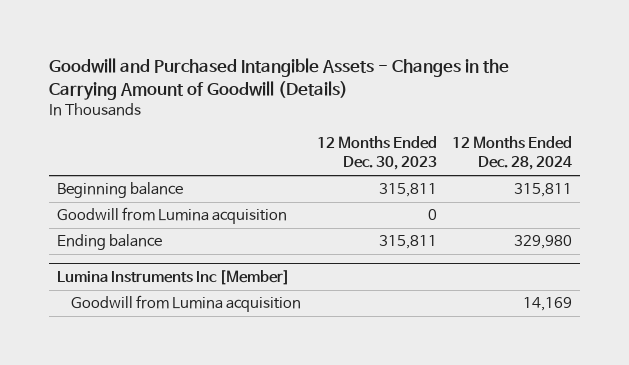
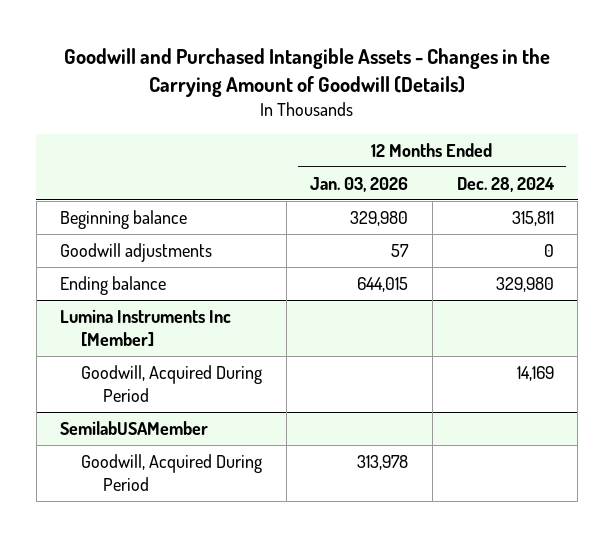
[316,136,437,171] 12 Months Ended Dec. 30, 2023 -> none
none -> [310,176,409,192] Jan. 03, 2026
[56,207,287,225] Goodwill from Lumina acquisition -> none
none -> [60,243,213,263] Goodwill adjustments
[71,295,302,313] Goodwill from Lumina acquisition -> [81,365,263,403] Goodwill, Acquired During Period
none -> [60,421,209,436] SemilabUSAMember
none -> [81,454,263,492] Goodwill, Acquired During Period

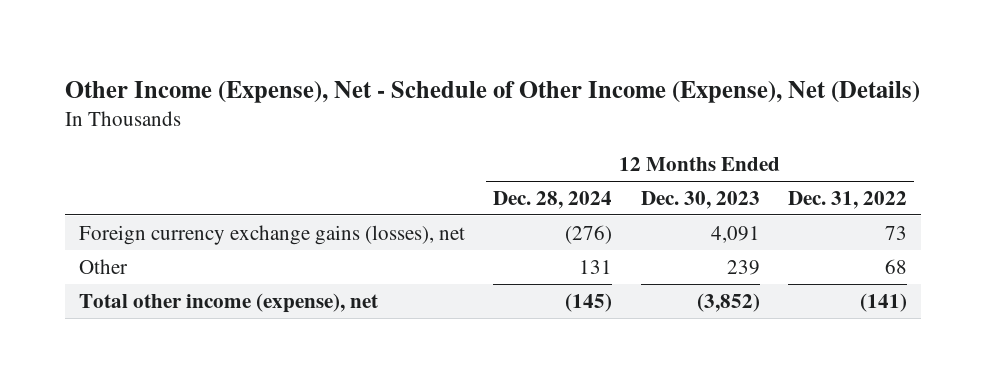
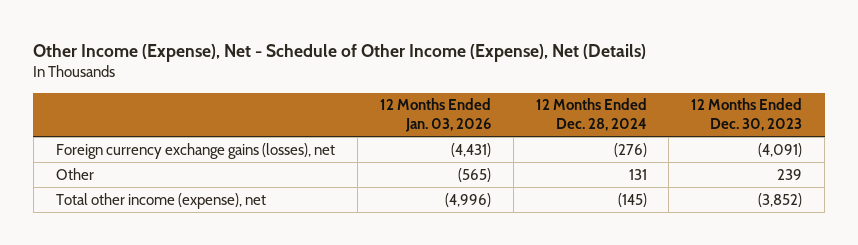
[787,191,907,210] Dec. 31, 2022 -> none
none -> [379,98,491,133] 12 Months Ended Jan. 03, 2026
[710,225,760,243] 4,091 -> [758,142,803,157] (4,091)

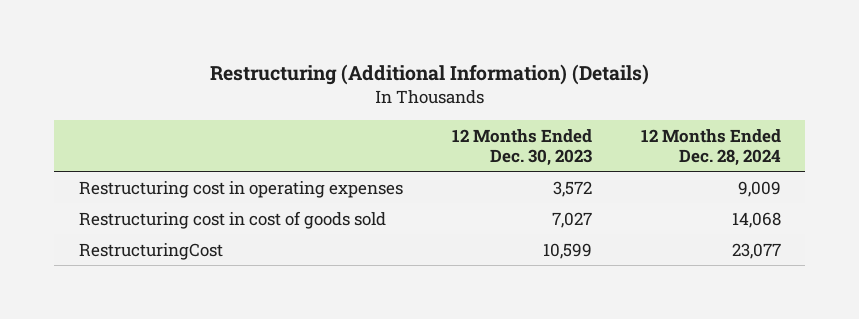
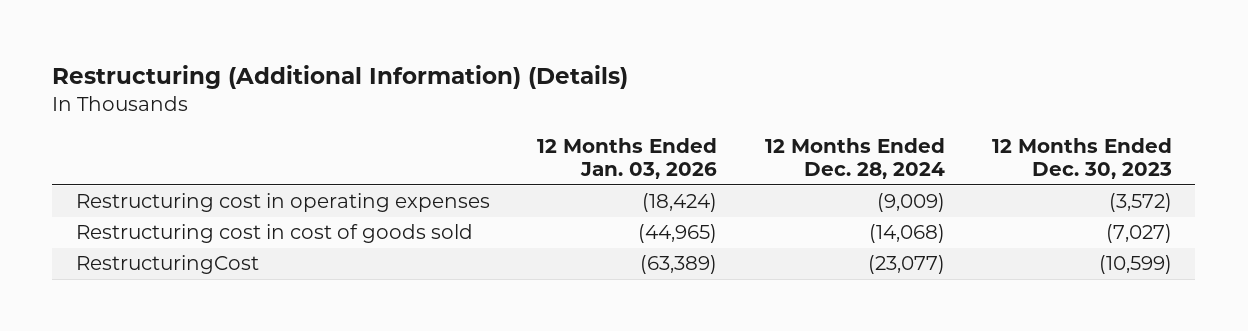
none -> [537,137,718,180] 12 Months Ended Jan. 03, 2026
[552,180,592,197] 3,572 -> [1108,193,1172,213] (3,572)
[737,180,781,197] 9,009 -> [876,193,945,213] (9,009)
[551,211,592,228] 7,027 -> [1105,224,1172,244] (7,027)
[731,211,781,228] 14,068 -> [868,224,945,244] (14,068)
[542,242,592,259] 10,599 -> [1098,255,1172,275] (10,599)
[731,242,781,259] 23,077 -> [867,255,945,275] (23,077)

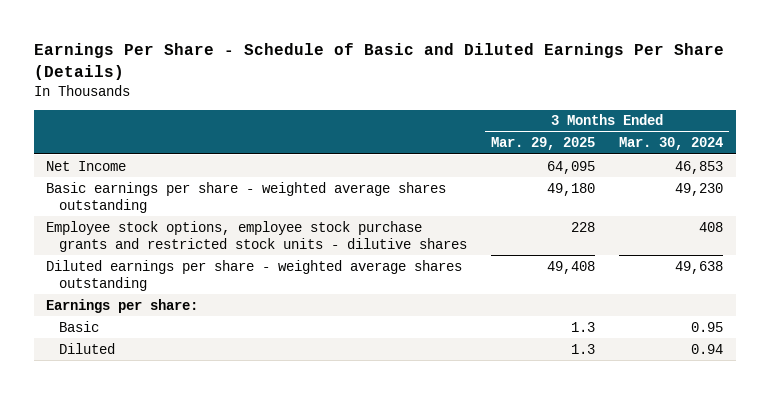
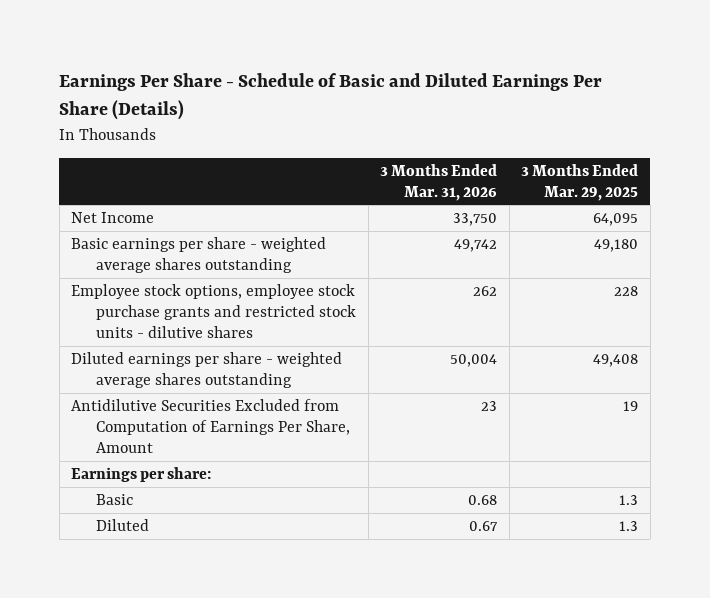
[619,137,724,151] Mar. 30, 2024 -> none
none -> [380,163,498,201] 3 Months Ended Mar. 31, 2026
none -> [71,399,351,453] Antidilutive Securities Excluded from Computation of Earnings Per Share, Amount

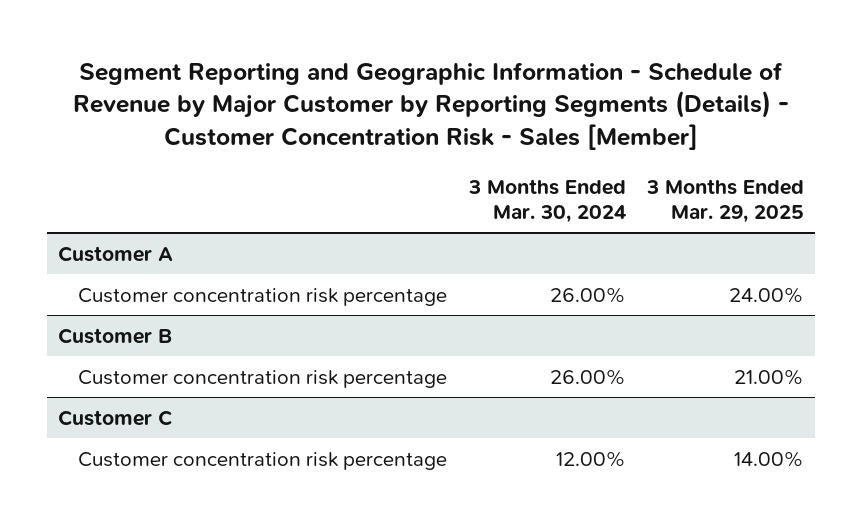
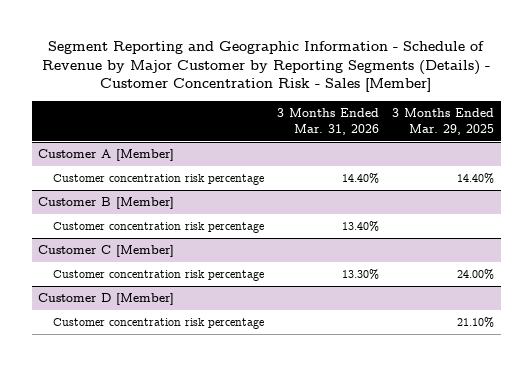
[467,179,626,224] 3 Months Ended Mar. 30, 2024 -> none
none -> [276,108,379,135] 3 Months Ended Mar. 31, 2026
[57,245,173,262] Customer A -> [38,149,175,162] Customer A [Member]
none -> [52,174,264,186] Customer concentration risk percentage
none -> [38,197,175,210] Customer B [Member]
none -> [52,222,264,234] Customer concentration risk percentage
none -> [38,245,175,258] Customer C [Member]
[57,409,173,426] Customer C -> none
[77,451,447,470] Customer concentration risk percentage -> none
[57,327,172,344] Customer B -> [38,293,175,306] Customer D [Member]
[734,368,805,385] 21.00% -> [457,317,495,329] 21.10%

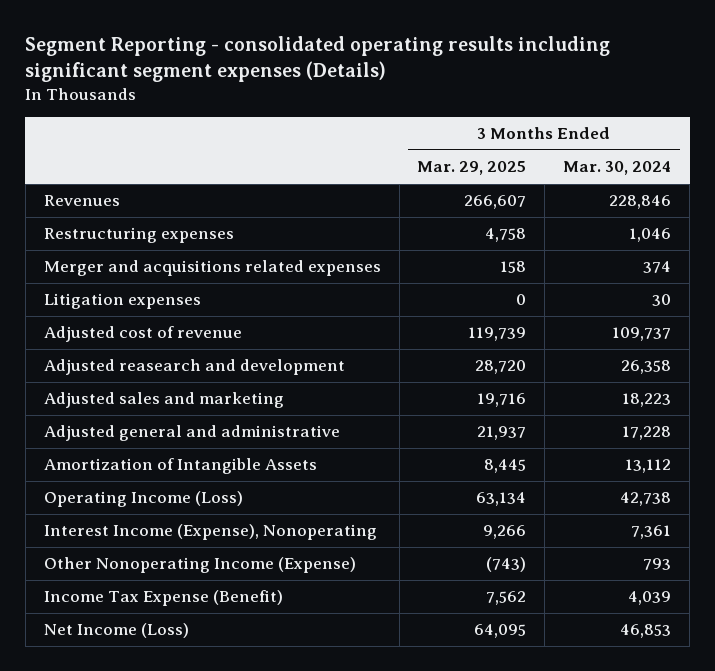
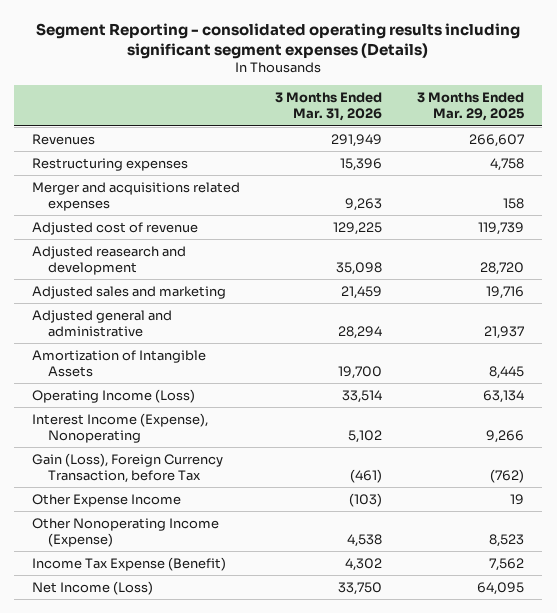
[563,161,672,176] Mar. 30, 2024 -> none
none -> [275,91,383,122] 3 Months Ended Mar. 31, 2026
[43,293,201,310] Litigation expenses -> none
none -> [32,452,224,484] Gain (Loss), Foreign Currency Transaction, before Tax
none -> [32,493,182,507] Other Expense Income
[486,557,527,573] (743) -> [489,534,525,548] 8,523

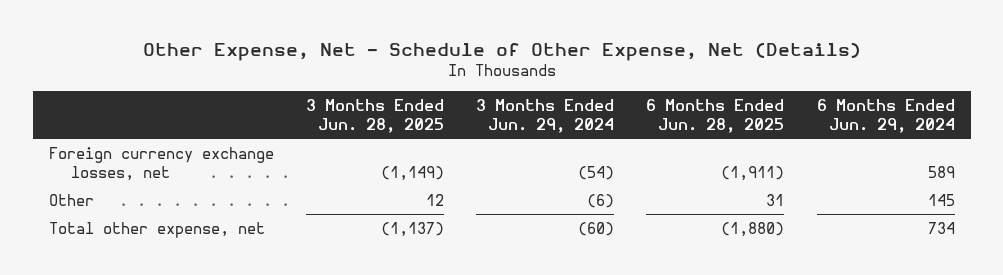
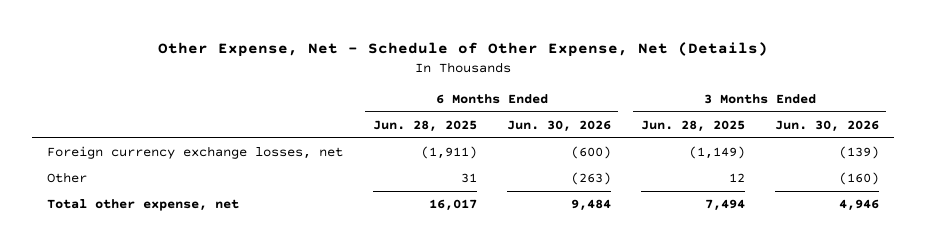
[476,99,615,133] 3 Months Ended Jun. 29, 2024 -> none
[816,99,955,133] 6 Months Ended Jun. 29, 2024 -> none
none -> [506,119,611,132] Jun. 30, 2026
none -> [774,119,879,132] Jun. 30, 2026
[380,221,444,237] (1,137) -> [704,199,745,212] 7,494
[721,221,785,237] (1,880) -> [428,199,477,212] 16,017

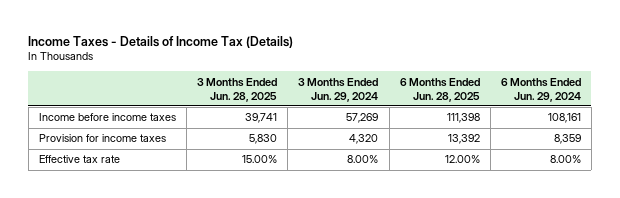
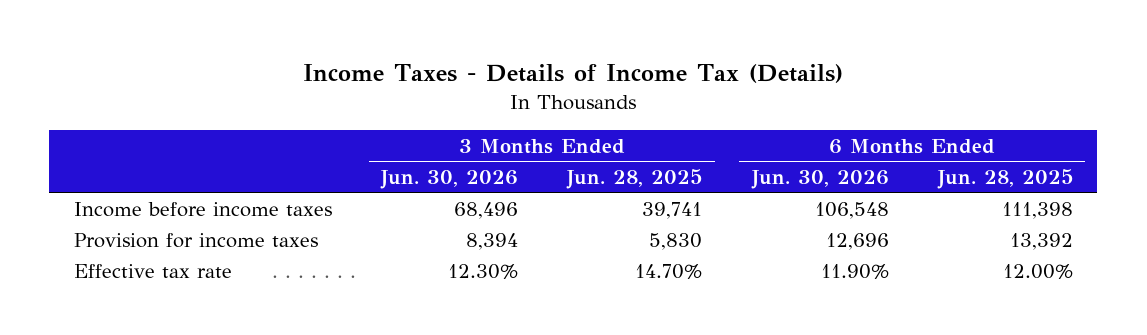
[298,77,379,102] 3 Months Ended Jun. 29, 2024 -> none
[500,77,581,102] 6 Months Ended Jun. 29, 2024 -> none
none -> [380,169,519,189] Jun. 30, 2026
none -> [750,169,889,189] Jun. 30, 2026
[242,155,278,164] 15.00% -> [635,263,703,279] 14.70%

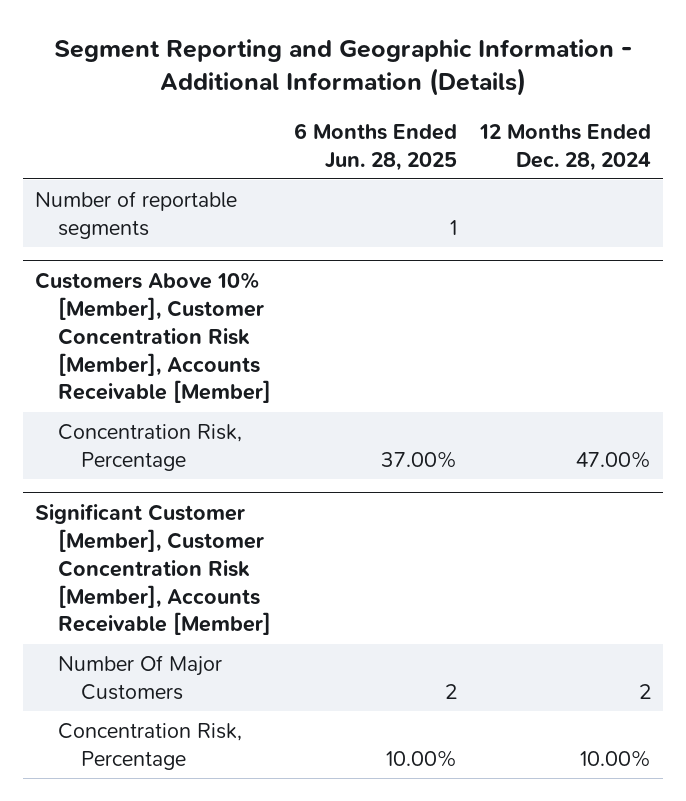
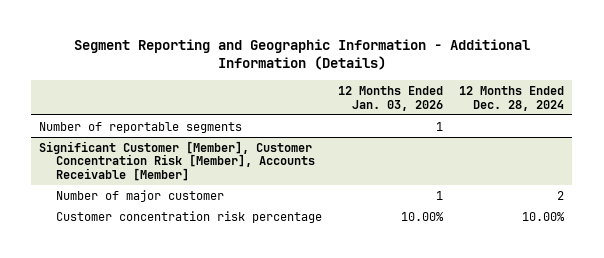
[294,122,458,171] 6 Months Ended Jun. 28, 2025 -> none
none -> [338,85,444,111] 12 Months Ended Jan. 03, 2026
[34,271,271,404] Customers Above 10% [Member], Customer Concentration Risk [Member], Accounts Receivable [Member] -> none
[57,423,242,471] Concentration Risk, Percentage -> none
[57,654,222,700] Number Of Major Customers -> [56,189,225,202] Number of major customer
[57,722,242,770] Concentration Risk, Percentage -> [56,210,323,223] Customer concentration risk percentage

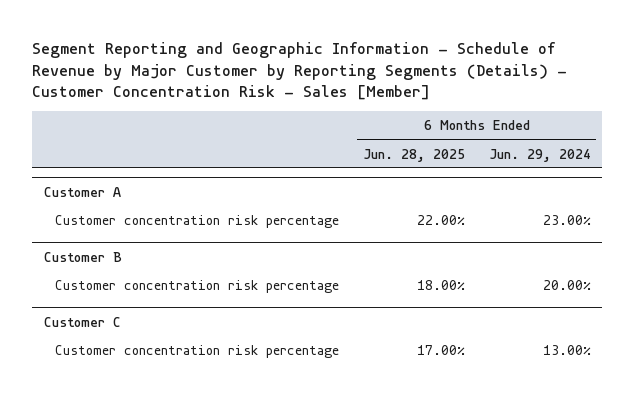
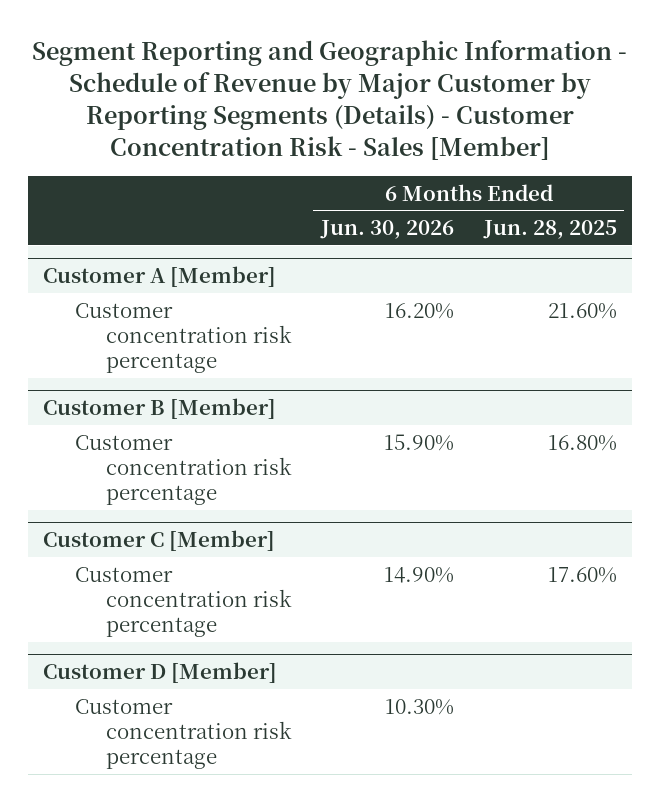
[488,148,591,162] Jun. 29, 2024 -> none
none -> [319,220,454,240] Jun. 30, 2026
[43,186,121,197] Customer A -> [43,266,277,288] Customer A [Member]
[416,214,465,225] 22.00% -> [547,302,617,319] 21.60%
[43,251,122,262] Customer B -> [43,398,277,420] Customer B [Member]
[416,279,465,290] 18.00% -> [547,434,617,451] 16.80%
[43,316,121,327] Customer C -> [43,530,276,552] Customer C [Member]
[416,344,465,355] 17.00% -> [547,566,617,583] 17.60%
none -> [43,662,278,684] Customer D [Member]
none -> [74,698,292,769] Customer concentration risk percentage

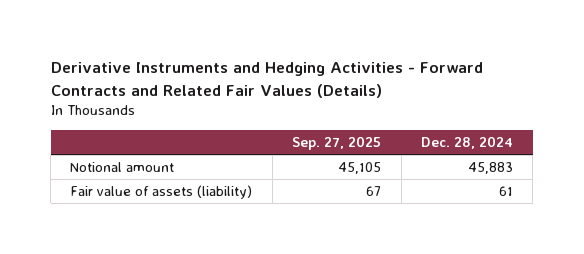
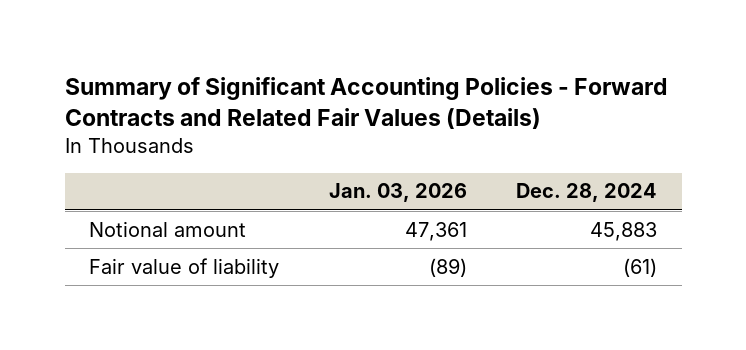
[50,62,483,98] Derivative Instruments and Hedging Activities - Forward Contracts and Related Fair Values (Details) -> [64,77,668,130] Summary of Significant Accounting Policies - Forward Contracts and Related Fair Values (Details)
[292,135,382,150] Sep. 27, 2025 -> none
none -> [328,183,467,203] Jan. 03, 2026
[70,185,253,200] Fair value of assets (liability) -> [89,257,280,278] Fair value of liability
[499,186,514,197] 61 -> [623,257,658,277] (61)

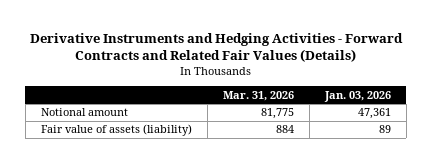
[64,77,668,130] Summary of Significant Accounting Policies - Forward Contracts and Related Fair Values (Details) -> [29,32,403,63] Derivative Instruments and Hedging Activities - Forward Contracts and Related Fair Values (Details)
[516,183,658,203] Dec. 28, 2024 -> none
none -> [222,90,294,101] Mar. 31, 2026
[89,257,280,278] Fair value of liability -> [40,124,192,137] Fair value of assets (liability)
[428,257,467,277] (89) -> [378,125,391,134] 89

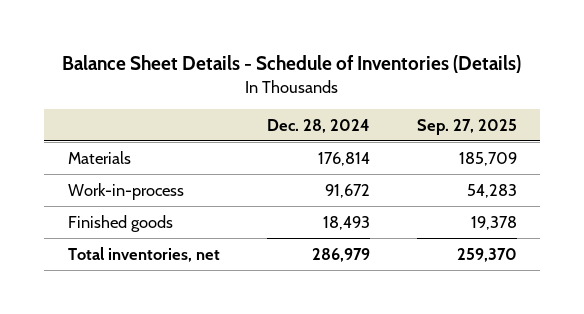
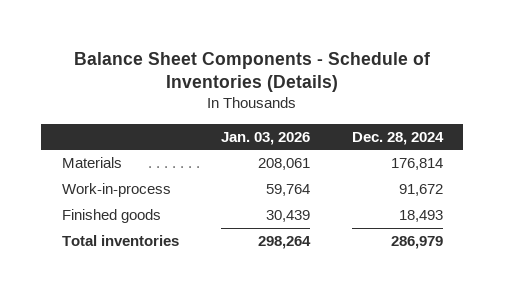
[62,54,522,73] Balance Sheet Details - Schedule of Inventories (Details) -> [74,51,431,93] Balance Sheet Components - Schedule of Inventories (Details)
[416,118,517,135] Sep. 27, 2025 -> none
none -> [220,131,310,145] Jan. 03, 2026
[67,246,220,262] Total inventories, net -> [62,235,180,247] Total inventories

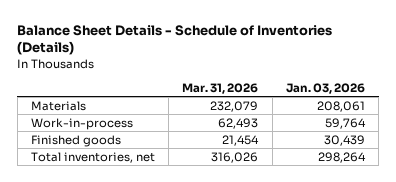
[74,51,431,93] Balance Sheet Components - Schedule of Inventories (Details) -> [17,24,333,56] Balance Sheet Details - Schedule of Inventories (Details)
[351,131,444,145] Dec. 28, 2024 -> none
none -> [182,82,259,94] Mar. 31, 2026
[62,235,180,247] Total inventories -> [31,151,156,163] Total inventories, net

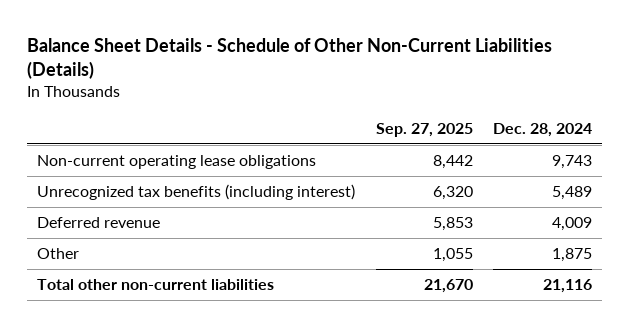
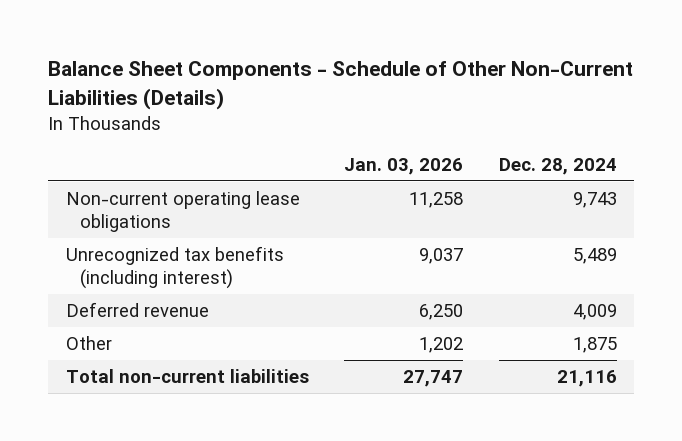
[27,37,553,79] Balance Sheet Details - Schedule of Other Non-Current Liabilities (Details) -> [48,61,634,110] Balance Sheet Components - Schedule of Other Non-Current Liabilities (Details)
[375,122,473,137] Sep. 27, 2025 -> none
none -> [344,157,464,175] Jan. 03, 2026
[37,279,275,291] Total other non-current liabilities -> [65,368,309,383] Total non-current liabilities

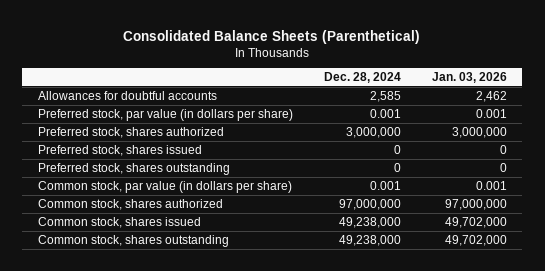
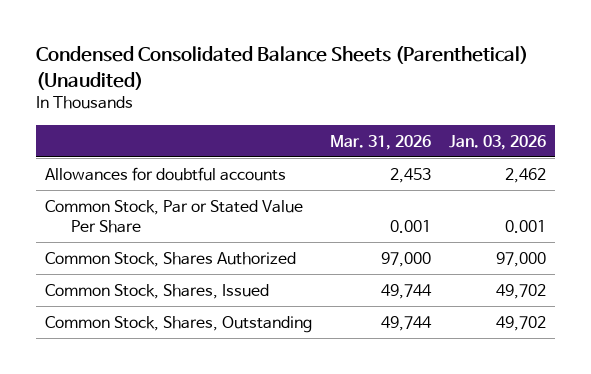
[123,29,421,44] Consolidated Balance Sheets (Parenthetical) -> [36,46,529,90] Condensed Consolidated Balance Sheets (Parenthetical) (Unaudited)
[323,72,401,84] Dec. 28, 2024 -> none
none -> [330,134,432,150] Mar. 31, 2026
[37,108,293,121] Preferred stock, par value (in dollars per share) -> none
[37,126,224,138] Preferred stock, shares authorized -> none
[37,144,202,156] Preferred stock, shares issued -> none
[37,162,230,175] Preferred stock, shares outstanding -> none
[37,180,292,193] Common stock, par value (in dollars per share) -> [45,199,304,233] Common Stock, Par or Stated Value Per Share
[37,198,223,210] Common stock, shares authorized -> [45,251,297,267] Common Stock, Shares Authorized
[444,198,507,210] 97,000,000 -> [496,251,547,267] 97,000
[37,216,201,228] Common stock, shares issued -> [45,283,270,299] Common Stock, Shares, Issued
[444,216,507,228] 49,702,000 -> [496,283,547,299] 49,702
[37,234,229,247] Common stock, shares outstanding -> [45,315,313,333] Common Stock, Shares, Outstanding
[444,234,507,246] 49,702,000 -> [496,315,547,331] 49,702

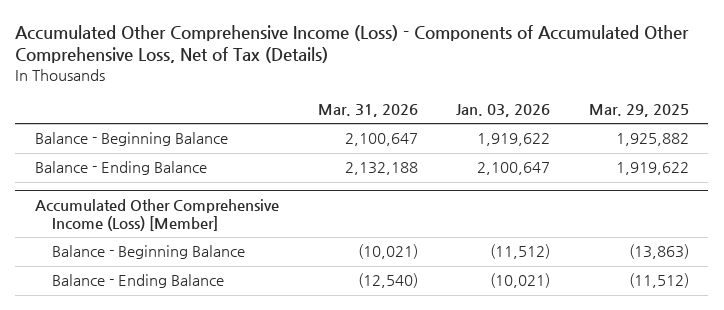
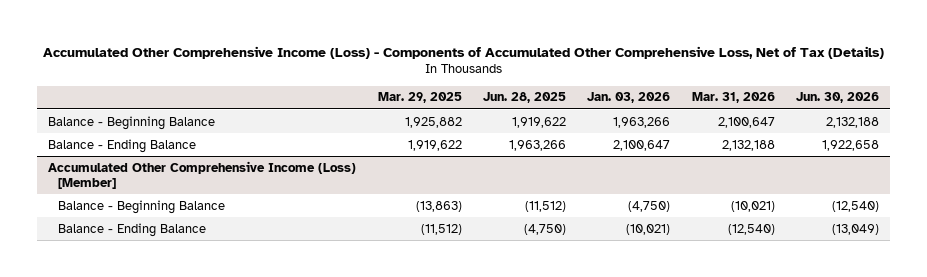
none -> [483,92,567,104] Jun. 28, 2025
none -> [796,92,880,104] Jun. 30, 2026
[477,133,551,147] 1,919,622 -> [613,116,671,128] 1,963,266
[490,244,551,260] (11,512) -> [628,200,671,212] (4,750)

